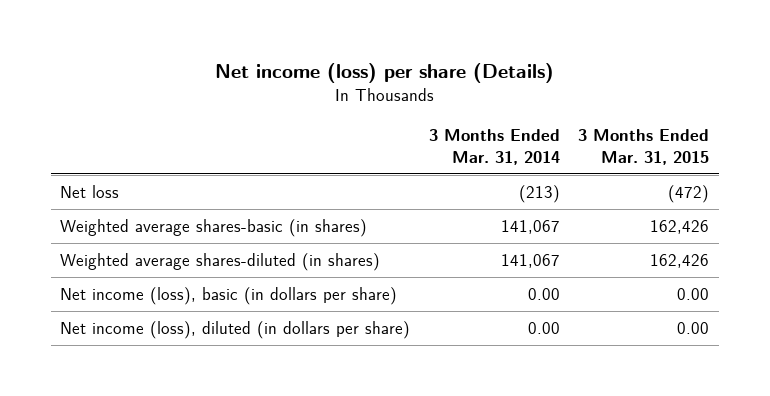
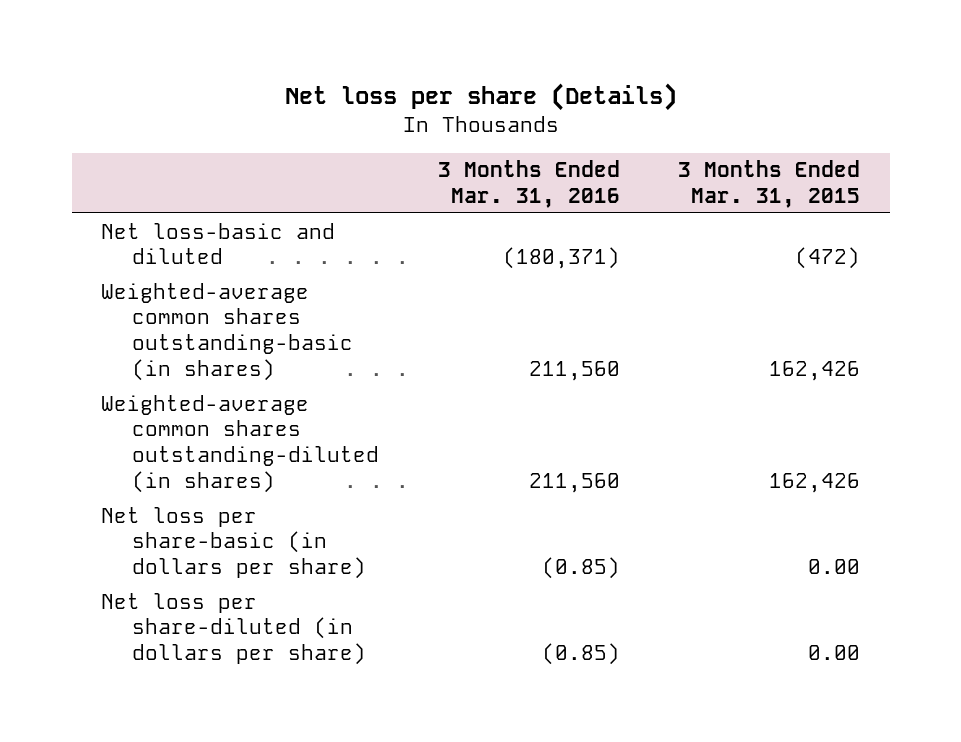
[214,62,554,83] Net income (loss) per share (Details) -> [284,82,677,111] Net loss per share (Details)
[428,128,560,166] 3 Months Ended Mar. 31, 2014 -> none
none -> [437,160,620,208] 3 Months Ended Mar. 31, 2016
[60,184,120,198] Net loss -> [100,222,335,265] Net loss-basic and diluted
[60,218,368,237] Weighted average shares-basic (in shares) -> [100,282,354,382] Weighted-average common shares outstanding-basic (in shares)
[60,252,381,271] Weighted average shares-diluted (in shares) -> [100,394,380,494] Weighted-average common shares outstanding-diluted (in shares)
[60,286,398,305] Net income (loss), basic (in dollars per share) -> [100,506,367,580] Net loss per share-basic (in dollars per share)
[60,320,411,339] Net income (loss), diluted (in dollars per share) -> [100,592,367,666] Net loss per share-diluted (in dollars per share)

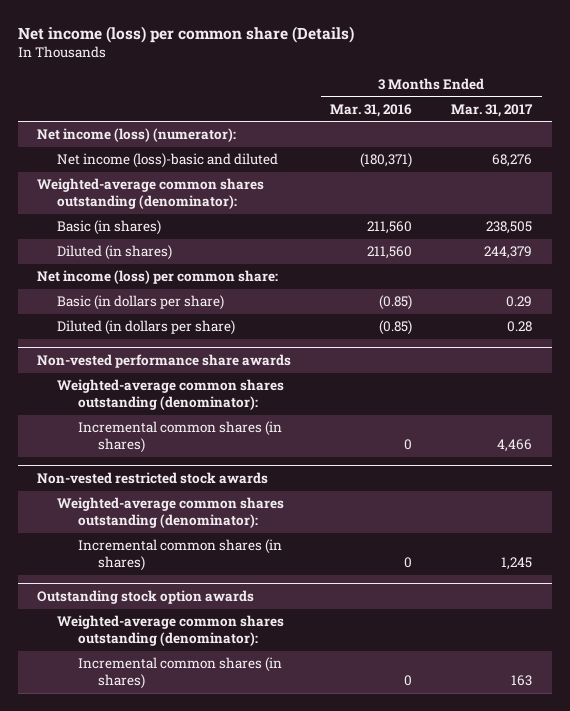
[284,82,677,111] Net loss per share (Details) -> [17,26,354,44] Net income (loss) per common share (Details)
[678,160,861,208] 3 Months Ended Mar. 31, 2015 -> none
none -> [451,103,534,117] Mar. 31, 2017
none -> [37,128,237,143] Net income (loss) (numerator):
[100,222,335,265] Net loss-basic and diluted -> [57,153,279,169] Net income (loss)-basic and diluted
none -> [37,178,265,210] Weighted-average common shares outstanding (denominator):
[100,282,354,382] Weighted-average common shares outstanding-basic (in shares) -> [57,220,162,236] Basic (in shares)
[100,394,380,494] Weighted-average common shares outstanding-diluted (in shares) -> [57,245,173,261] Diluted (in shares)
none -> [37,270,279,285] Net income (loss) per common share:
[100,506,367,580] Net loss per share-basic (in dollars per share) -> [57,295,225,311] Basic (in dollars per share)
[100,592,367,666] Net loss per share-diluted (in dollars per share) -> [57,320,236,336] Diluted (in dollars per share)
none -> [37,353,292,368] Non-vested performance share awards
none -> [57,379,285,411] Weighted-average common shares outstanding (denominator):
none -> [77,421,282,454] Incremental common shares (in shares)
none -> [37,471,269,484] Non-vested restricted stock awards
none -> [57,497,285,529] Weighted-average common shares outstanding (denominator):
none -> [77,539,282,572] Incremental common shares (in shares)
none -> [37,589,255,604] Outstanding stock option awards
none -> [57,615,285,647] Weighted-average common shares outstanding (denominator):
none -> [77,657,282,690] Incremental common shares (in shares)

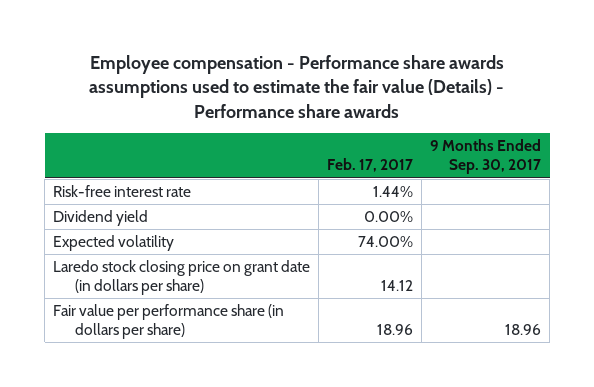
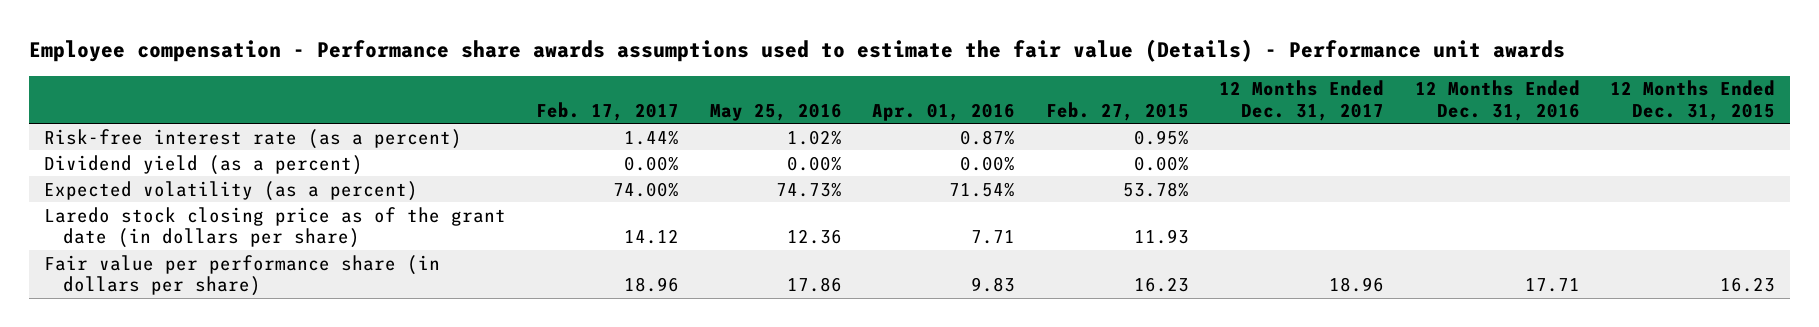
[89,55,505,118] Employee compensation - Performance share awards assumptions used to estimate the fair value (Details) - Performance share awards -> [28,39,1565,63] Employee compensation - Performance share awards assumptions used to estimate the fair value (Details) - Performance unit awards
[430,139,542,175] 9 Months Ended Sep. 30, 2017 -> none
none -> [709,102,842,121] May 25, 2016
none -> [872,102,1016,121] Apr. 01, 2016
none -> [1045,101,1189,121] Feb. 27, 2015
none -> [1219,80,1385,121] 12 Months Ended Dec. 31, 2017
none -> [1414,80,1580,121] 12 Months Ended Dec. 31, 2016
none -> [1610,80,1776,121] 12 Months Ended Dec. 31, 2015
[53,185,192,198] Risk-free interest rate -> [44,128,463,149] Risk-free interest rate (as a percent)
[53,210,149,227] Dividend yield -> [44,154,364,175] Dividend yield (as a percent)
[53,235,175,252] Expected volatility -> [44,180,419,201] Expected volatility (as a percent)
[53,260,311,296] Laredo stock closing price on grant date (in dollars per share) -> [44,206,507,248] Laredo stock closing price as of the grant date (in dollars per share)

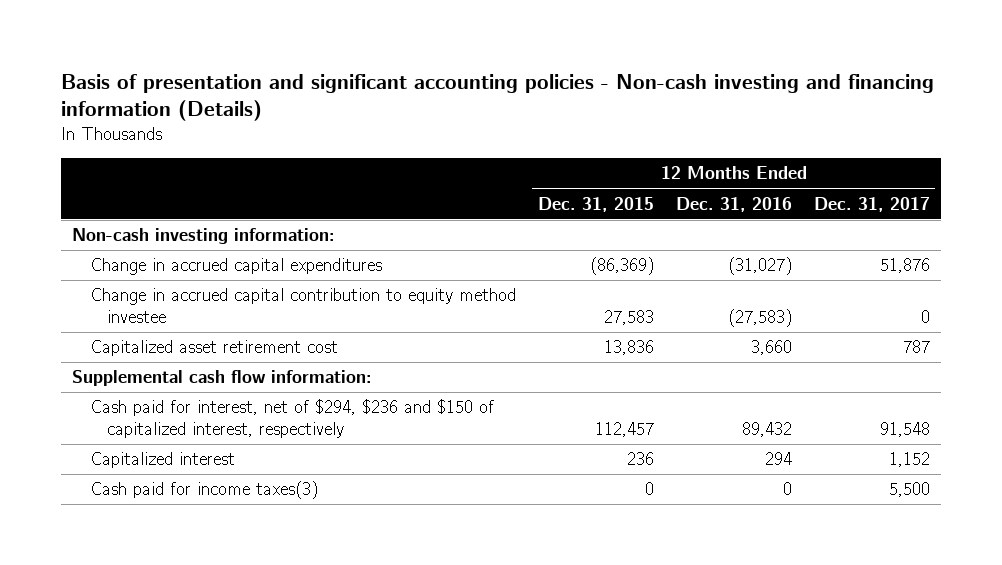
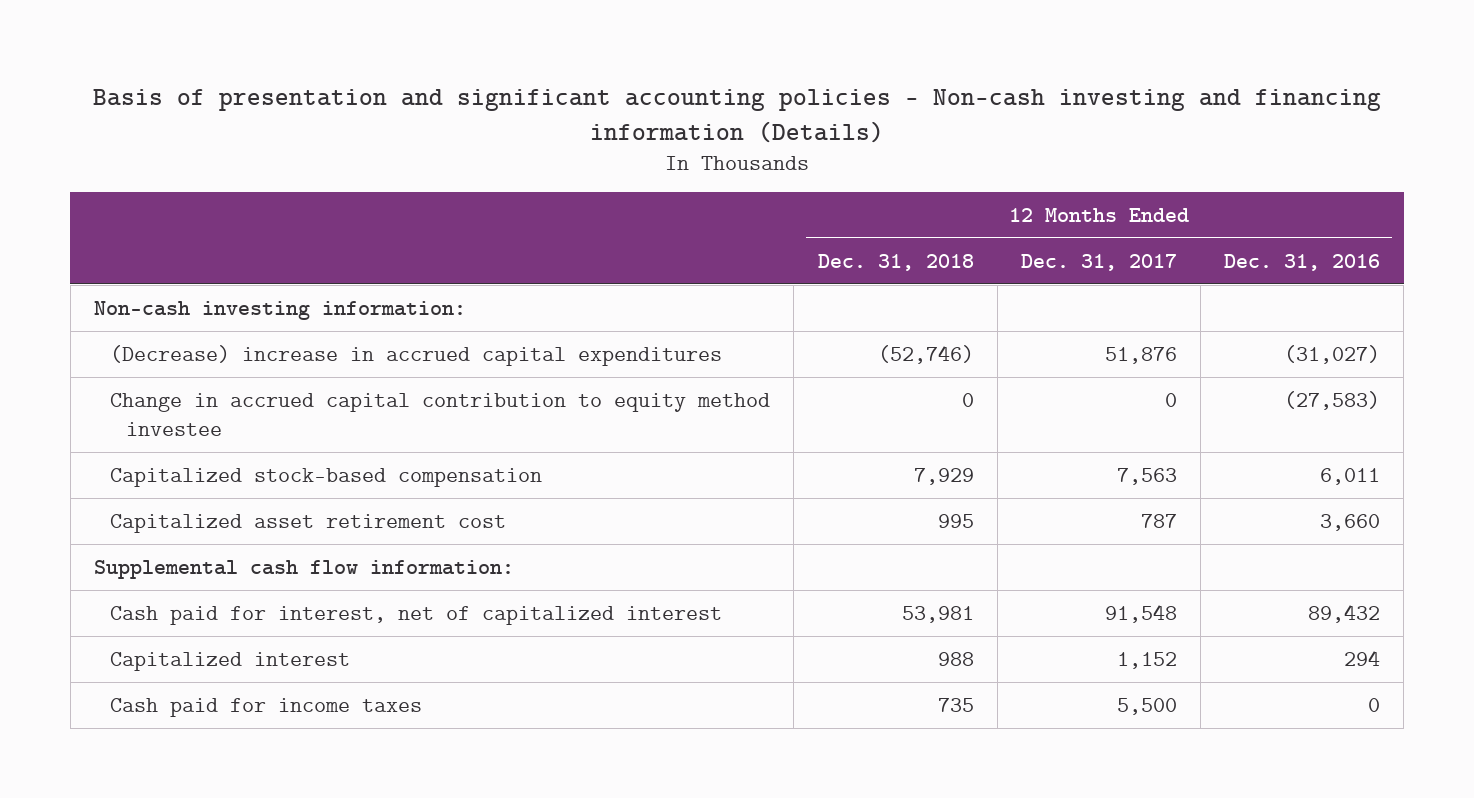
[537,196,654,212] Dec. 31, 2015 -> none
none -> [817,253,974,271] Dec. 31, 2018
[89,258,382,276] Change in accrued capital expenditures -> [110,344,723,366] (Decrease) increase in accrued capital expenditures
none -> [110,467,543,487] Capitalized stock-based compensation
[89,399,494,439] Cash paid for interest, net of $294, $236 and $150 of capitalized interest, respectively -> [110,605,723,625] Cash paid for interest, net of capitalized interest
[89,481,318,500] Cash paid for income taxes(3) -> [110,697,423,717] Cash paid for income taxes

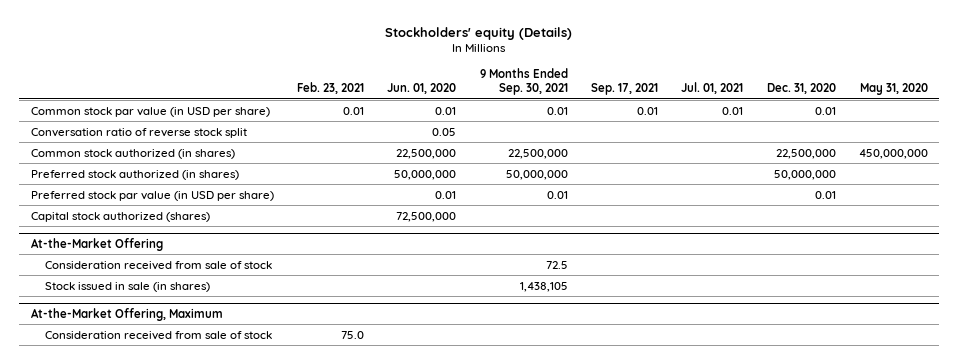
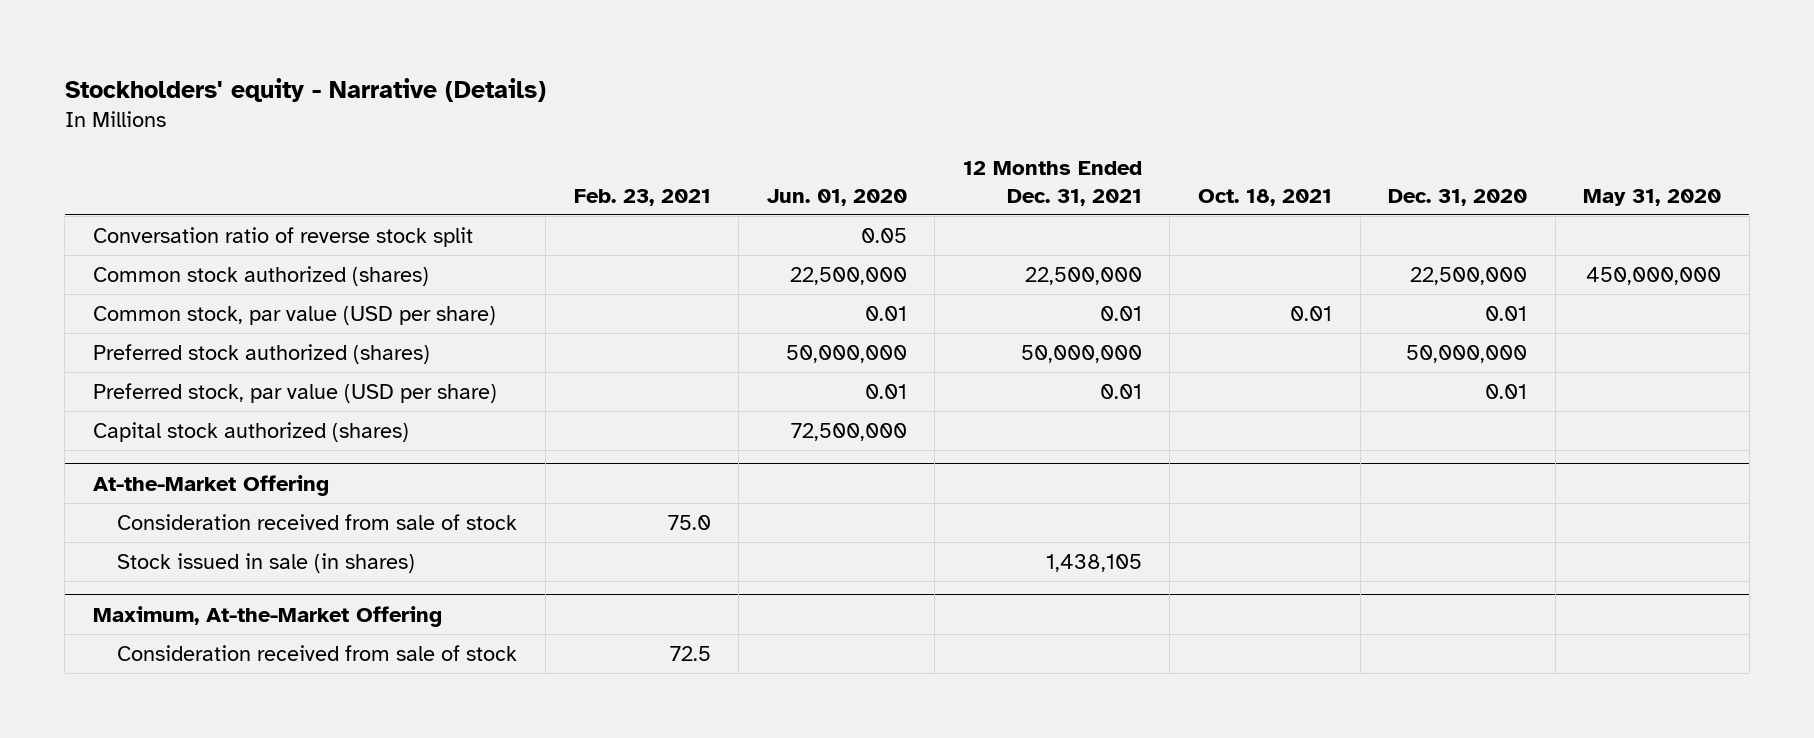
[385,26,573,40] Stockholders' equity (Details) -> [64,78,546,103] Stockholders' equity - Narrative (Details)
[479,68,568,96] 9 Months Ended Sep. 30, 2021 -> none
[591,83,659,96] Sep. 17, 2021 -> none
[681,82,744,95] Jul. 01, 2021 -> none
none -> [962,161,1142,206] 12 Months Ended Dec. 31, 2021
none -> [1198,188,1333,206] Oct. 18, 2021
[30,106,270,117] Common stock par value (in USD per share) -> none
[30,148,235,159] Common stock authorized (in shares) -> [92,265,429,286] Common stock authorized (shares)
none -> [92,305,496,325] Common stock, par value (USD per share)
[30,169,239,180] Preferred stock authorized (in shares) -> [92,343,430,364] Preferred stock authorized (shares)
[30,190,274,201] Preferred stock par value (in USD per share) -> [92,382,497,403] Preferred stock, par value (USD per share)
[45,260,273,270] Consideration received from sale of stock -> none
[30,307,223,321] At-the-Market Offering, Maximum -> none
[45,281,211,292] Stock issued in sale (in shares) -> [117,552,416,573] Stock issued in sale (in shares)
none -> [92,605,442,627] Maximum, At-the-Market Offering
none -> [117,644,518,661] Consideration received from sale of stock

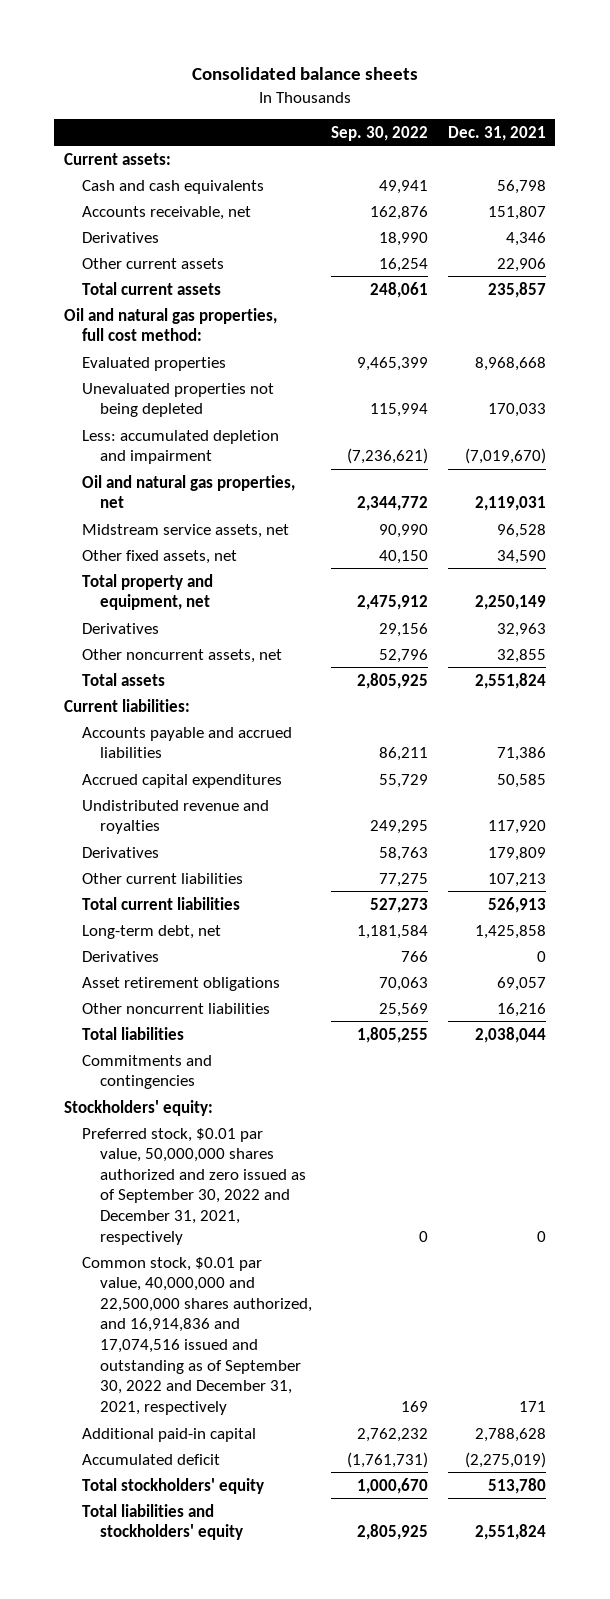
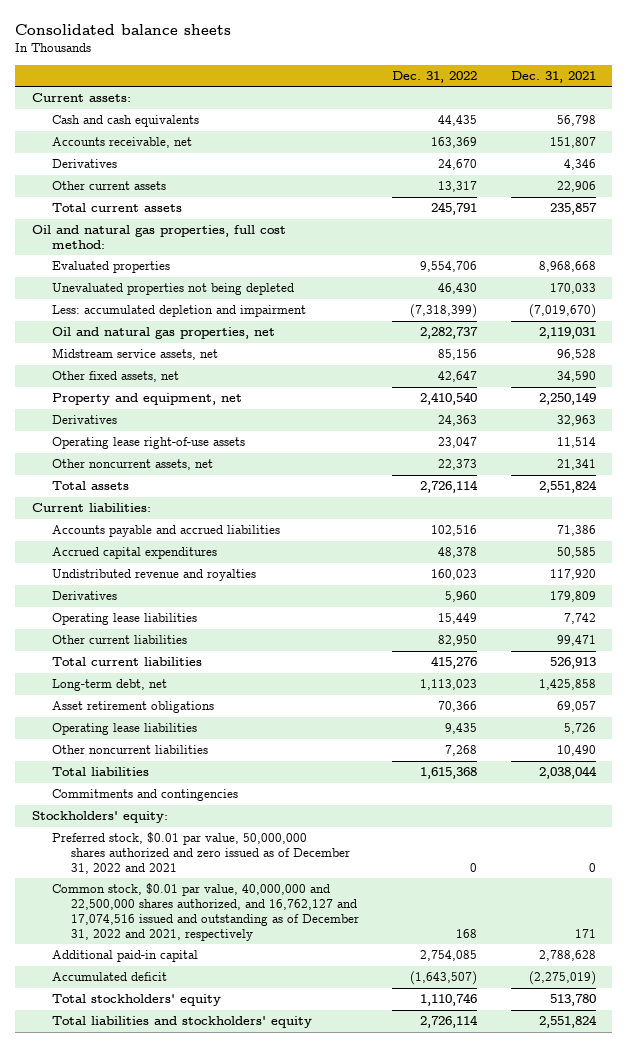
[331,125,429,141] Sep. 30, 2022 -> none
none -> [392,71,478,84] Dec. 31, 2022
[82,573,214,611] Total property and equipment, net -> [51,393,242,406] Property and equipment, net
none -> [51,437,245,450] Operating lease right-of-use assets
[496,648,546,663] 32,855 -> [556,459,596,471] 21,341
none -> [51,613,197,626] Operating lease liabilities
[487,872,546,887] 107,213 -> [556,635,596,647] 99,471
[82,950,160,962] Derivatives -> none
none -> [51,723,197,736] Operating lease liabilities
[496,1002,546,1017] 16,216 -> [556,745,596,757] 10,490
[82,1127,307,1245] Preferred stock, $0.01 par value, 50,000,000 shares authorized and zero issued as of September 30, 2022 and December 31, 2021, respectively -> [51,832,351,875] Preferred stock, $0.01 par value, 50,000,000 shares authorized and zero issued as of December 31, 2022 and 2021
[82,1256,313,1415] Common stock, $0.01 par value, 40,000,000 and 22,500,000 shares authorized, and 16,914,836 and 17,074,516 issued and outstanding as of September 30, 2022 and December 31, 2021, respectively -> [51,883,360,942] Common stock, $0.01 par value, 40,000,000 and 22,500,000 shares authorized, and 16,762,127 and 17,074,516 issued and outstanding as of December 31, 2022 and 2021, respectively

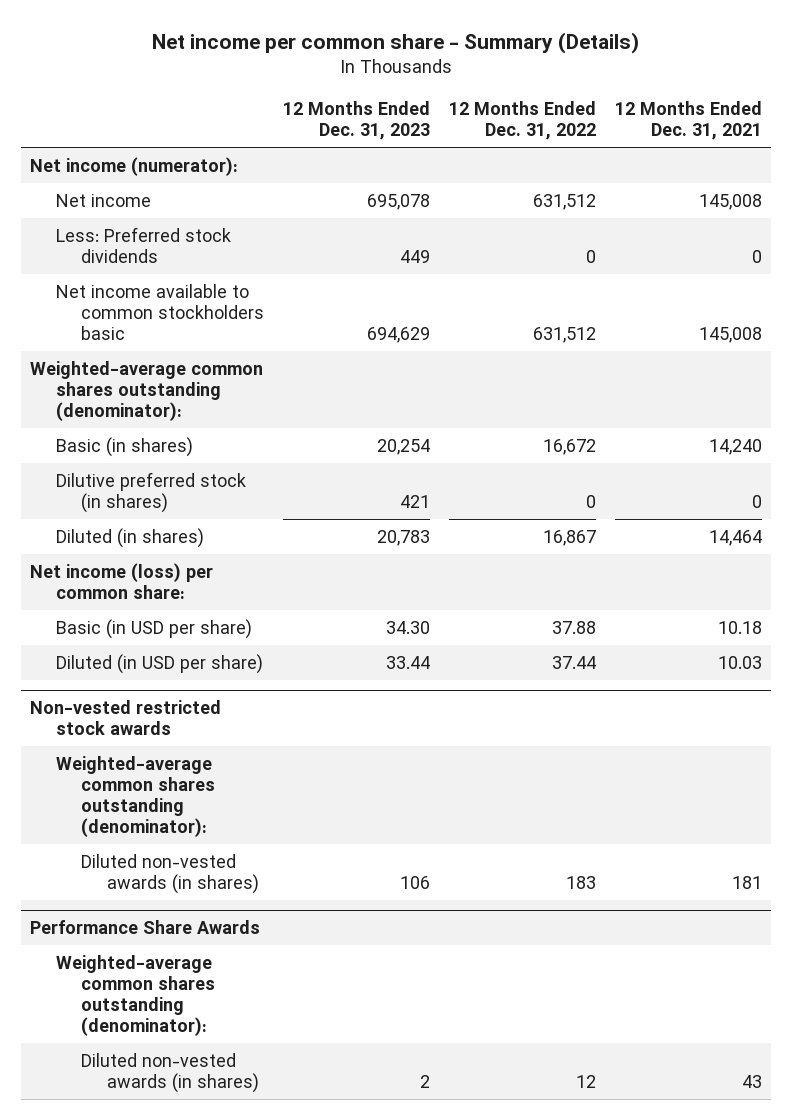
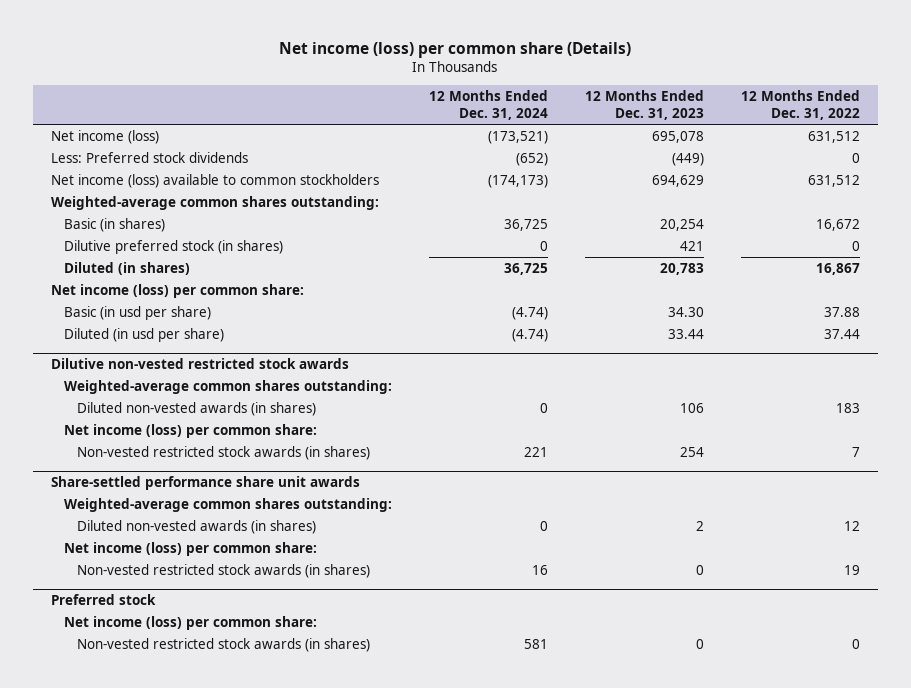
[151,31,639,54] Net income per common share - Summary (Details) -> [279,41,632,58] Net income (loss) per common share (Details)
[614,101,762,141] 12 Months Ended Dec. 31, 2021 -> none
none -> [428,90,548,120] 12 Months Ended Dec. 31, 2024
[30,156,239,176] Net income (numerator): -> none
[55,193,151,207] Net income -> [51,129,160,144] Net income (loss)
[400,249,431,263] 449 -> [671,152,704,166] (449)
[55,283,265,340] Net income available to common stockholders basic -> [51,173,380,188] Net income (loss) available to common stockholders
[30,360,264,421] Weighted-average common shares outstanding (denominator): -> [51,195,380,210] Weighted-average common shares outstanding:
[55,618,252,639] Basic (in USD per share) -> [63,305,211,320] Basic (in usd per share)
[55,653,263,674] Diluted (in USD per share) -> [63,327,224,342] Diluted (in usd per share)
[30,700,222,736] Non-vested restricted stock awards -> [51,358,350,370] Dilutive non-vested restricted stock awards
[55,755,216,837] Weighted-average common shares outstanding (denominator): -> [63,379,392,394] Weighted-average common shares outstanding:
none -> [63,423,317,438] Net income (loss) per common share:
none -> [76,445,370,460] Non-vested restricted stock awards (in shares)
[30,920,261,935] Performance Share Awards -> [51,476,361,491] Share-settled performance share unit awards
[55,954,216,1036] Weighted-average common shares outstanding (denominator): -> [63,497,392,512] Weighted-average common shares outstanding:
none -> [63,541,317,556] Net income (loss) per common share:
none -> [76,563,370,578] Non-vested restricted stock awards (in shares)
none -> [51,594,157,606] Preferred stock
none -> [63,615,317,630] Net income (loss) per common share:
none -> [76,637,370,652] Non-vested restricted stock awards (in shares)

